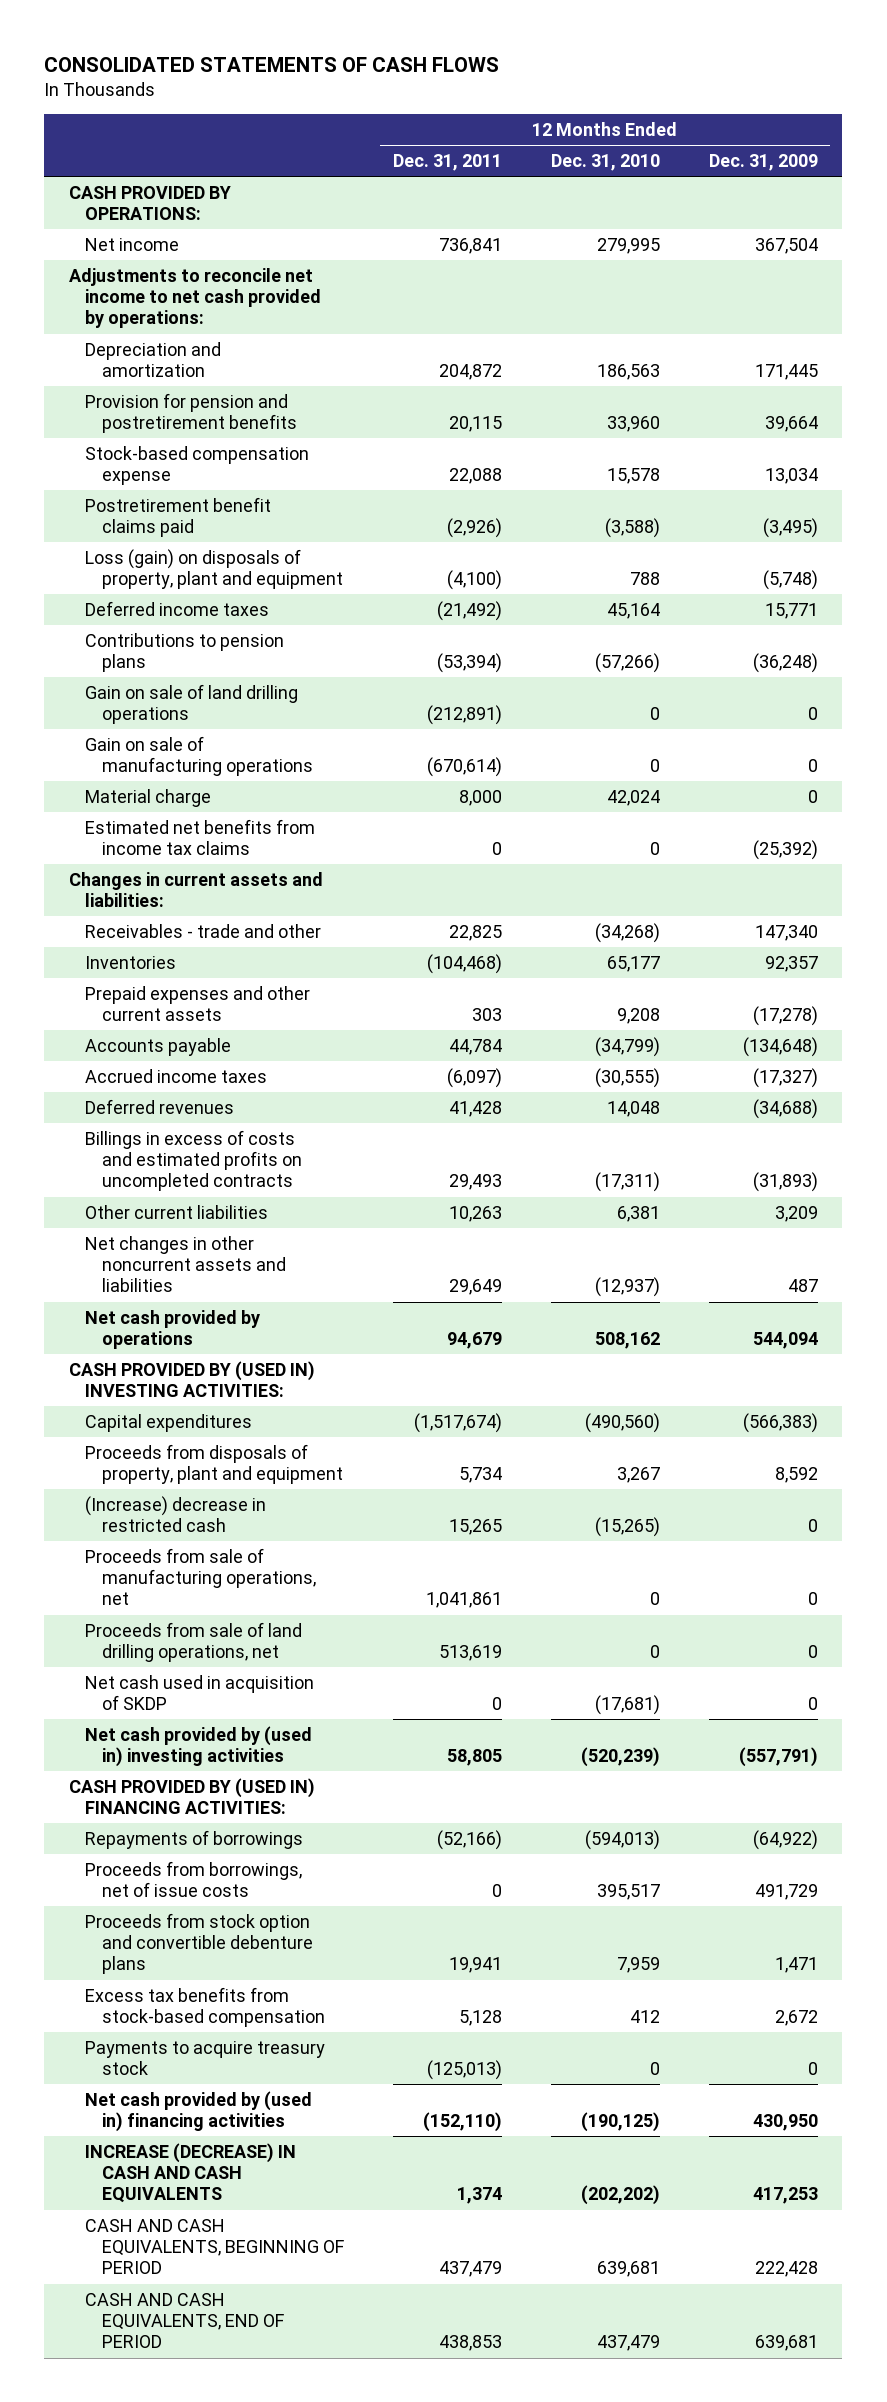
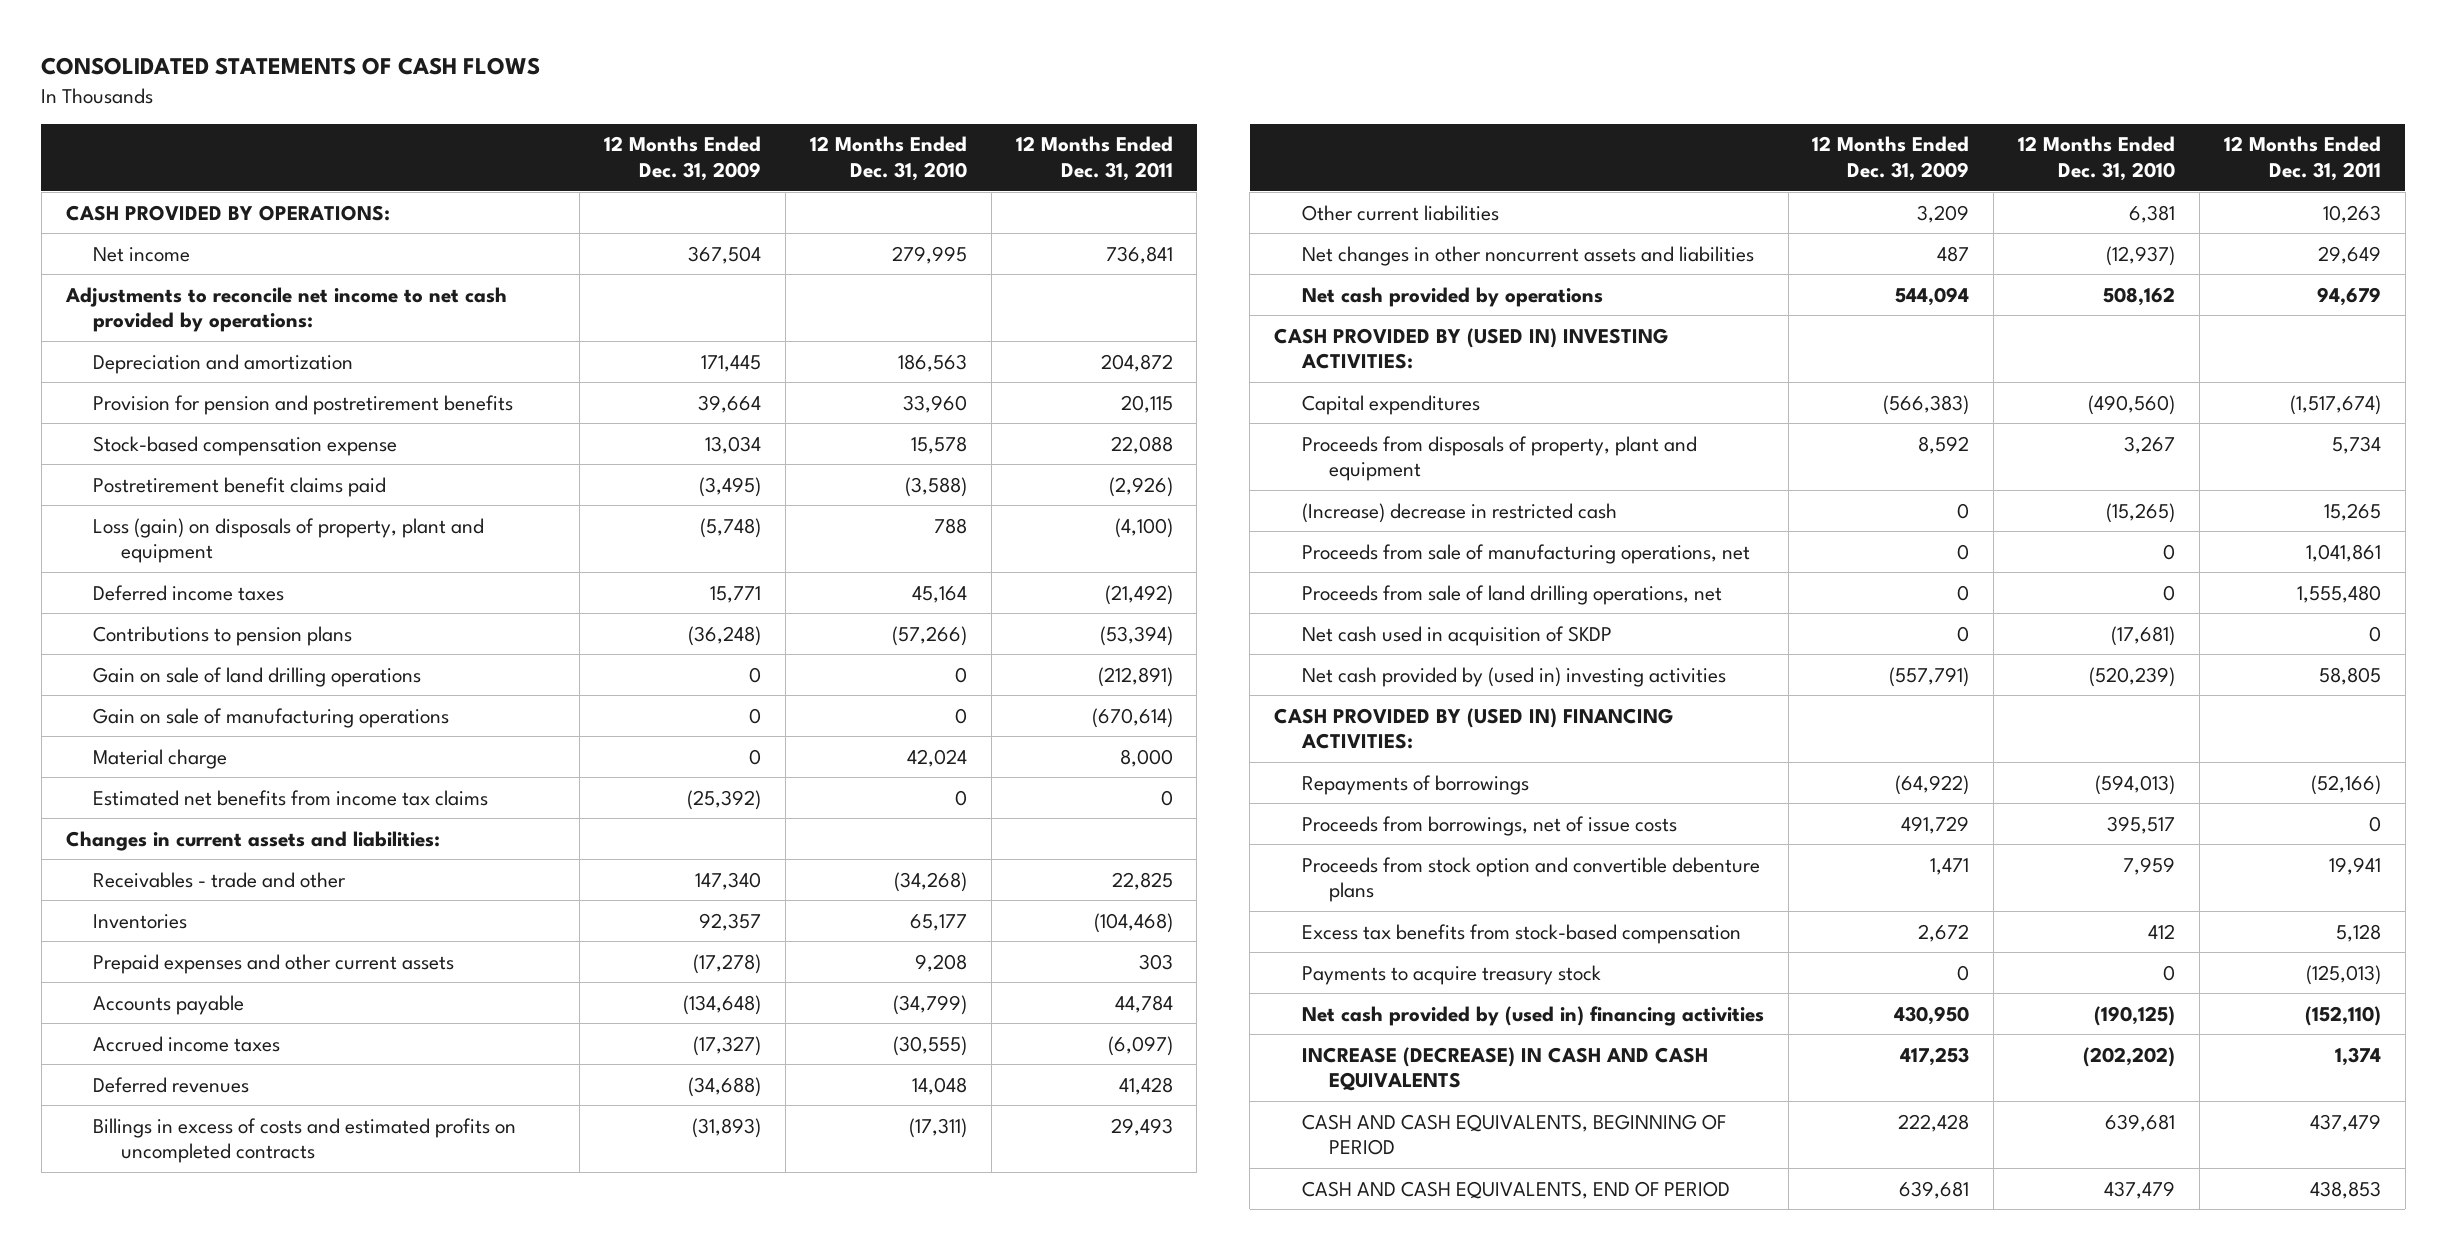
[438,1645,502,1662] 513,619 -> [2296,584,2381,603] 1,555,480

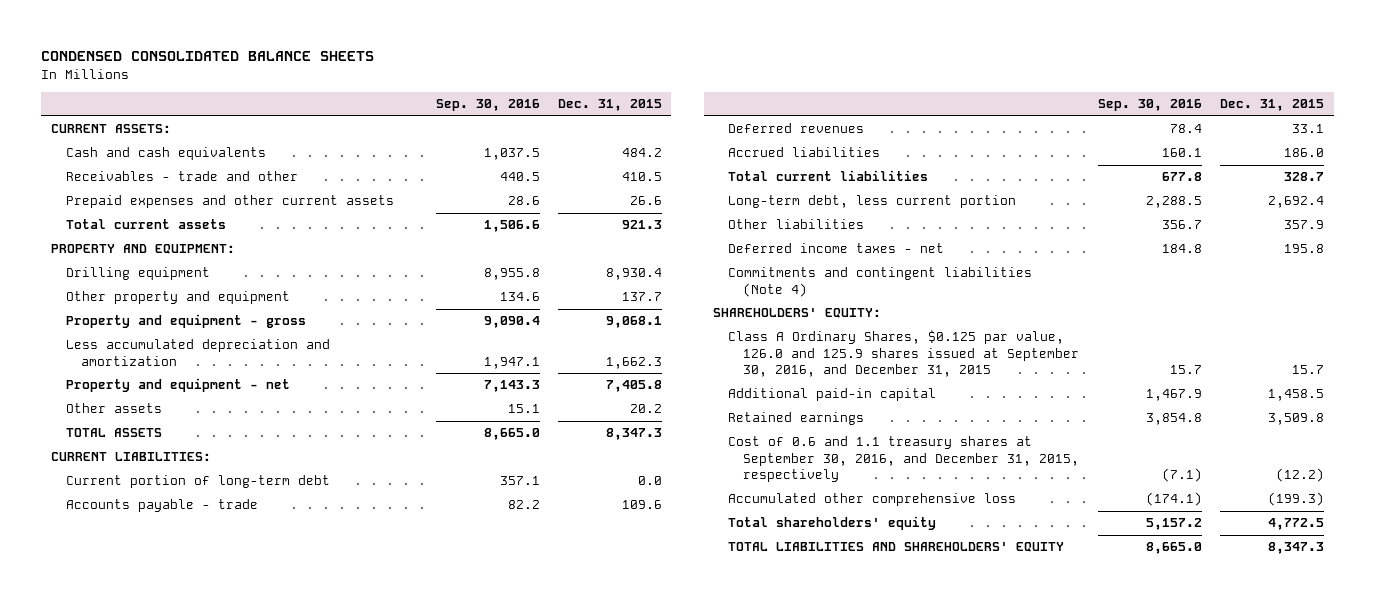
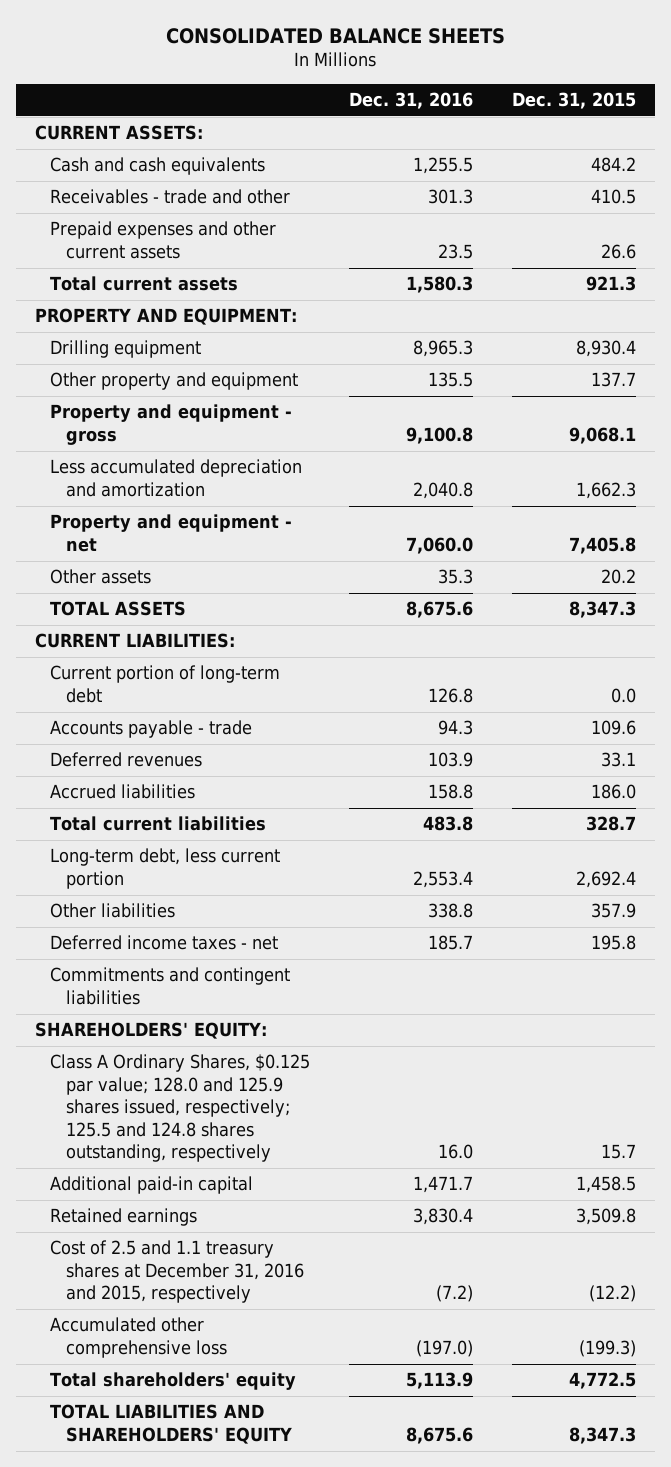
[41,51,375,62] CONDENSED CONSOLIDATED BALANCE SHEETS -> [166,27,506,44] CONSOLIDATED BALANCE SHEETS
[435,99,540,112] Sep. 30, 2016 -> none
none -> [348,92,473,110] Dec. 31, 2016
[728,267,1033,297] Commitments and contingent liabilities (Note 4) -> [50,967,291,1005] Commitments and contingent liabilities
[728,330,1080,378] Class A Ordinary Shares, $0.125 par value, 126.0 and 125.9 shares issued at September 30, 2016, and December 31, 2015 -> [50,1054,311,1163] Class A Ordinary Shares, $0.125 par value; 128.0 and 125.9 shares issued, respectively; 125.5 and 124.8 shares outstanding, respectively
[728,436,1080,483] Cost of 0.6 and 1.1 treasury shares at September 30, 2016, and December 31, 2015, respectively -> [50,1240,304,1304] Cost of 2.5 and 1.1 treasury shares at December 31, 2016 and 2015, respectively

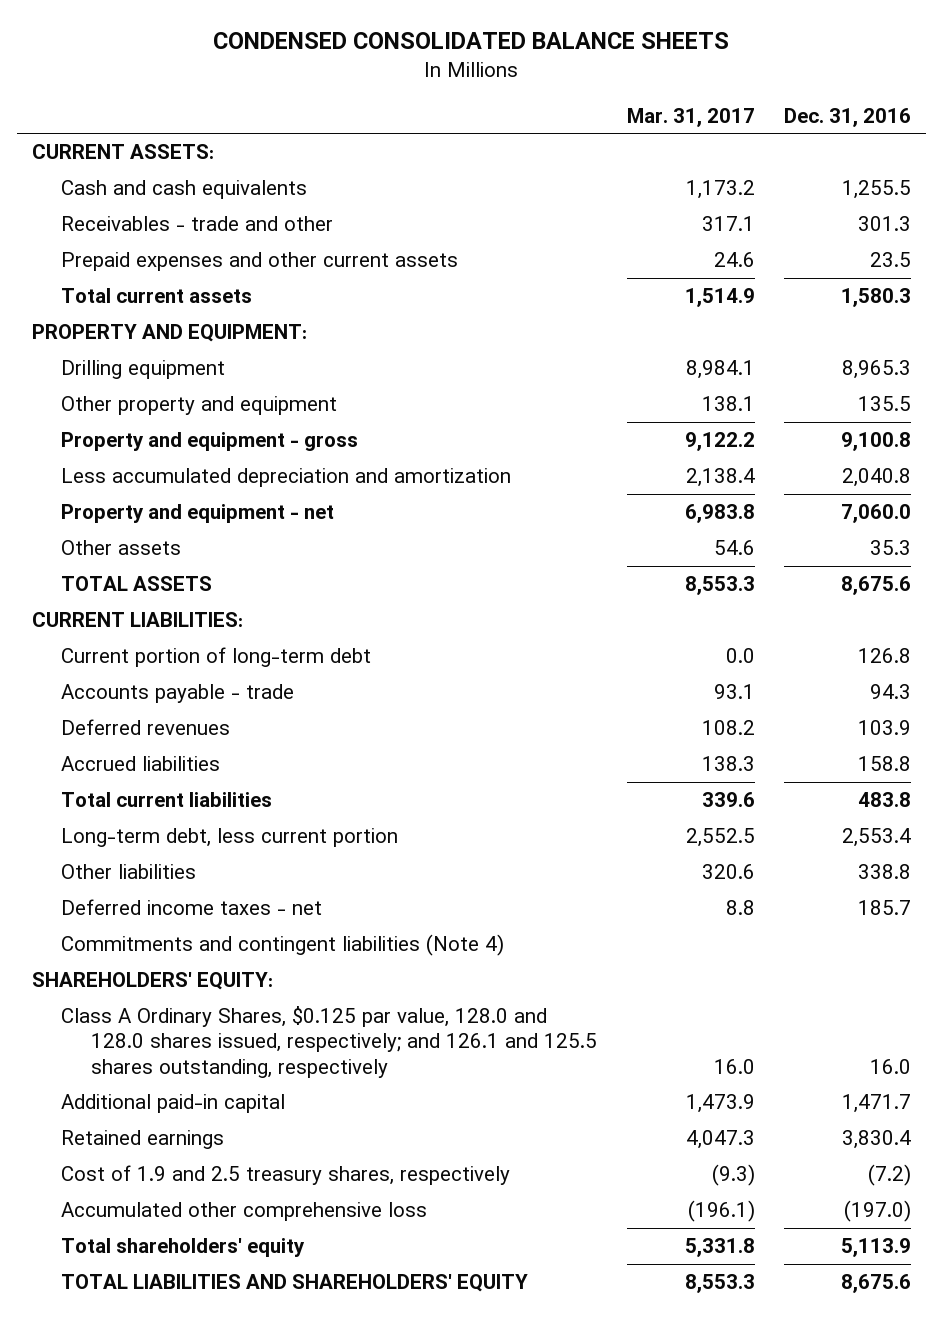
[166,27,506,44] CONSOLIDATED BALANCE SHEETS -> [213,31,730,49] CONDENSED CONSOLIDATED BALANCE SHEETS
[511,92,636,110] Dec. 31, 2015 -> none
none -> [626,107,755,127] Mar. 31, 2017
[50,967,291,1005] Commitments and contingent liabilities -> [61,934,505,957] Commitments and contingent liabilities (Note 4)
[50,1054,311,1163] Class A Ordinary Shares, $0.125 par value; 128.0 and 125.9 shares issued, respectively; 125.5 and 124.8 shares outstanding, respectively -> [61,1006,598,1078] Class A Ordinary Shares, $0.125 par value, 128.0 and 128.0 shares issued, respectively; and 126.1 and 125.5 shares outstanding, respectively
[50,1240,304,1304] Cost of 2.5 and 1.1 treasury shares at December 31, 2016 and 2015, respectively -> [61,1165,511,1186] Cost of 1.9 and 2.5 treasury shares, respectively

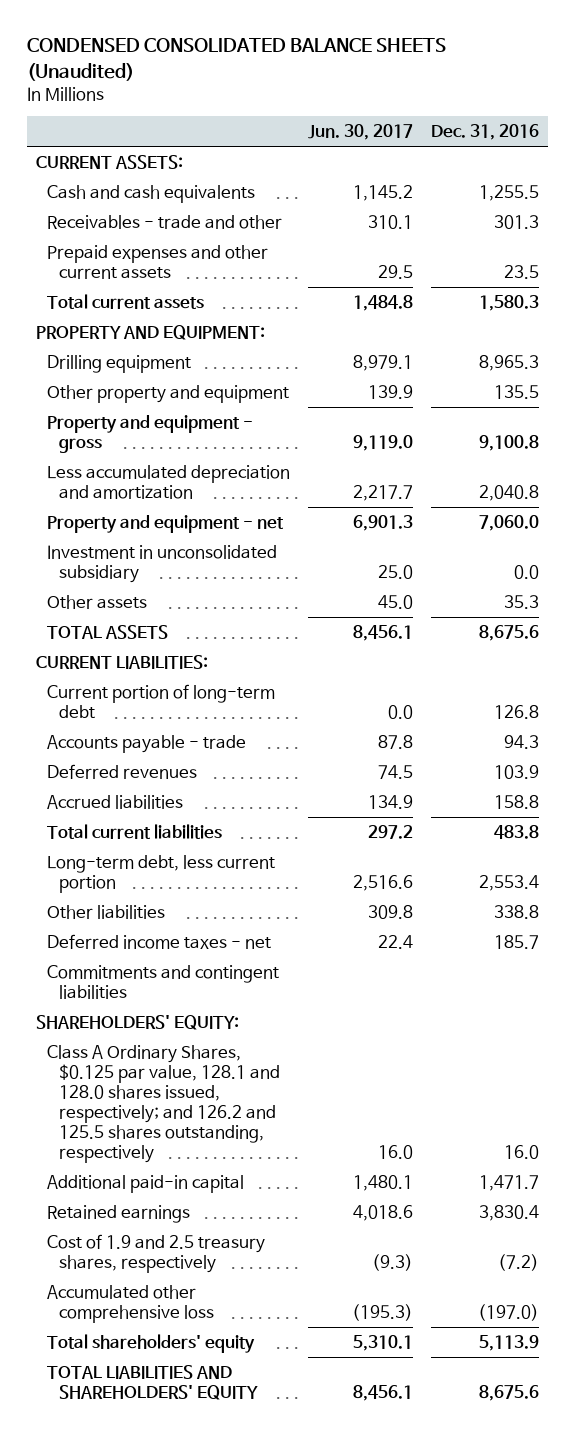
[213,31,730,49] CONDENSED CONSOLIDATED BALANCE SHEETS -> [27,38,447,81] CONDENSED CONSOLIDATED BALANCE SHEETS (Unaudited)
[626,107,755,127] Mar. 31, 2017 -> none
none -> [308,123,414,140] Jun. 30, 2017
none -> [47,544,278,584] Investment in unconsolidated subsidiary
[61,934,505,957] Commitments and contingent liabilities (Note 4) -> [47,964,280,1000] Commitments and contingent liabilities
[61,1006,598,1078] Class A Ordinary Shares, $0.125 par value, 128.0 and 128.0 shares issued, respectively; and 126.1 and 125.5 shares outstanding, respectively -> [47,1044,280,1164] Class A Ordinary Shares, $0.125 par value, 128.1 and 128.0 shares issued, respectively; and 126.2 and 125.5 shares outstanding, respectively

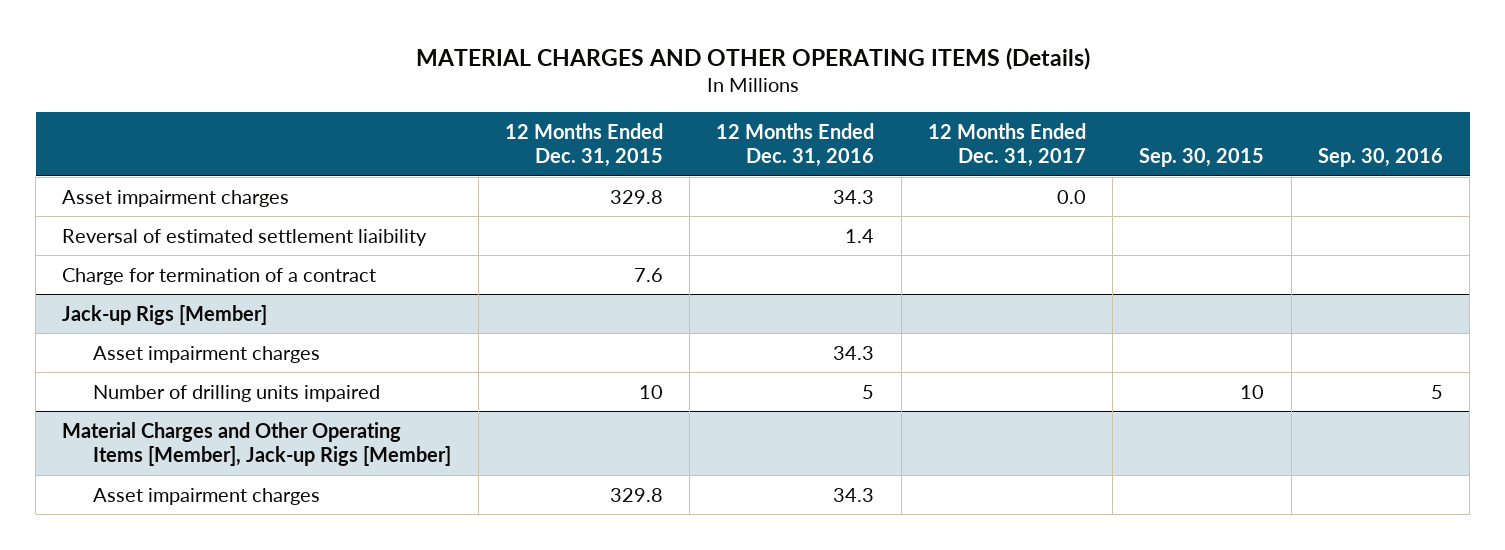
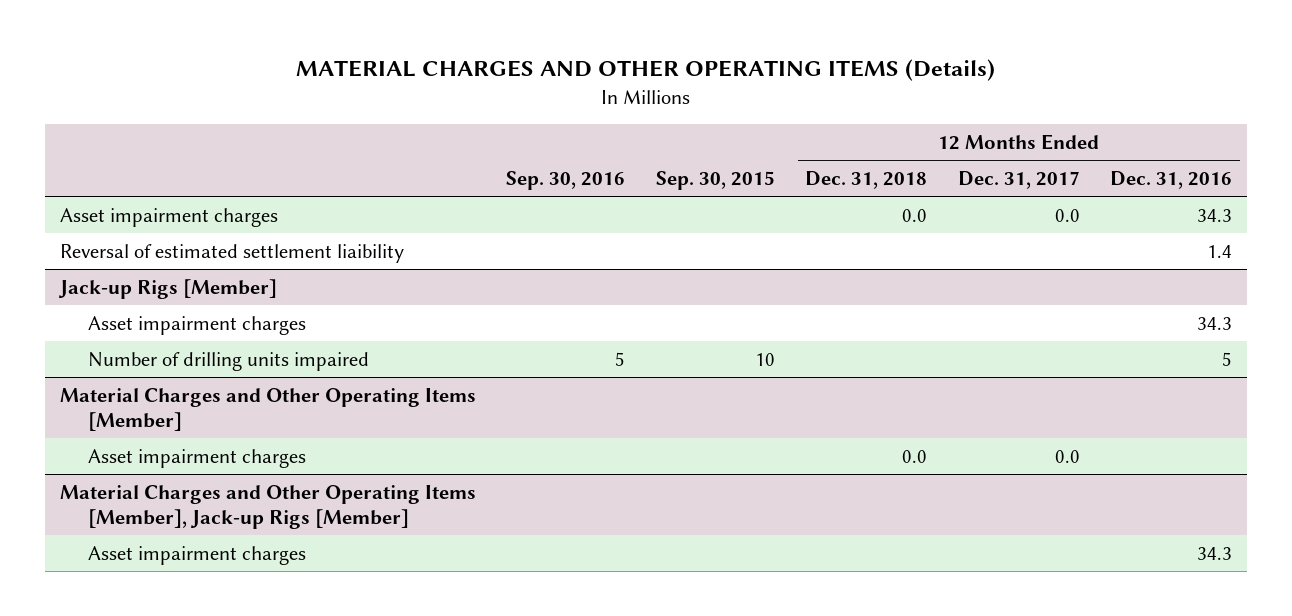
[504,122,663,167] 12 Months Ended Dec. 31, 2015 -> none
none -> [805,170,928,189] Dec. 31, 2018
[62,267,377,285] Charge for termination of a contract -> none
none -> [59,387,476,431] Material Charges and Other Operating Items [Member]
none -> [88,448,307,468] Asset impairment charges

